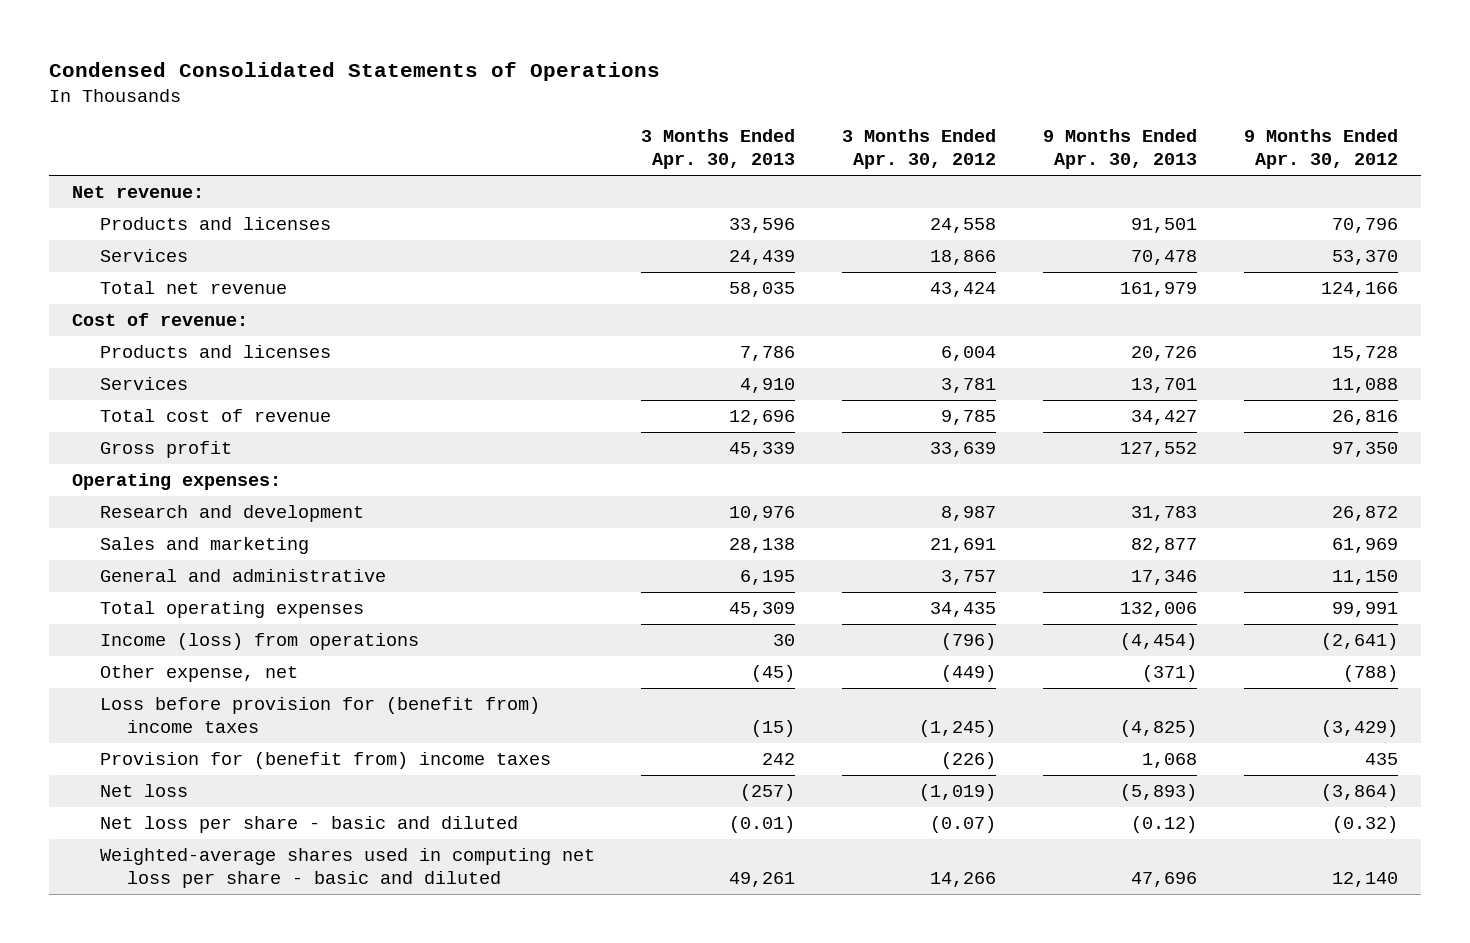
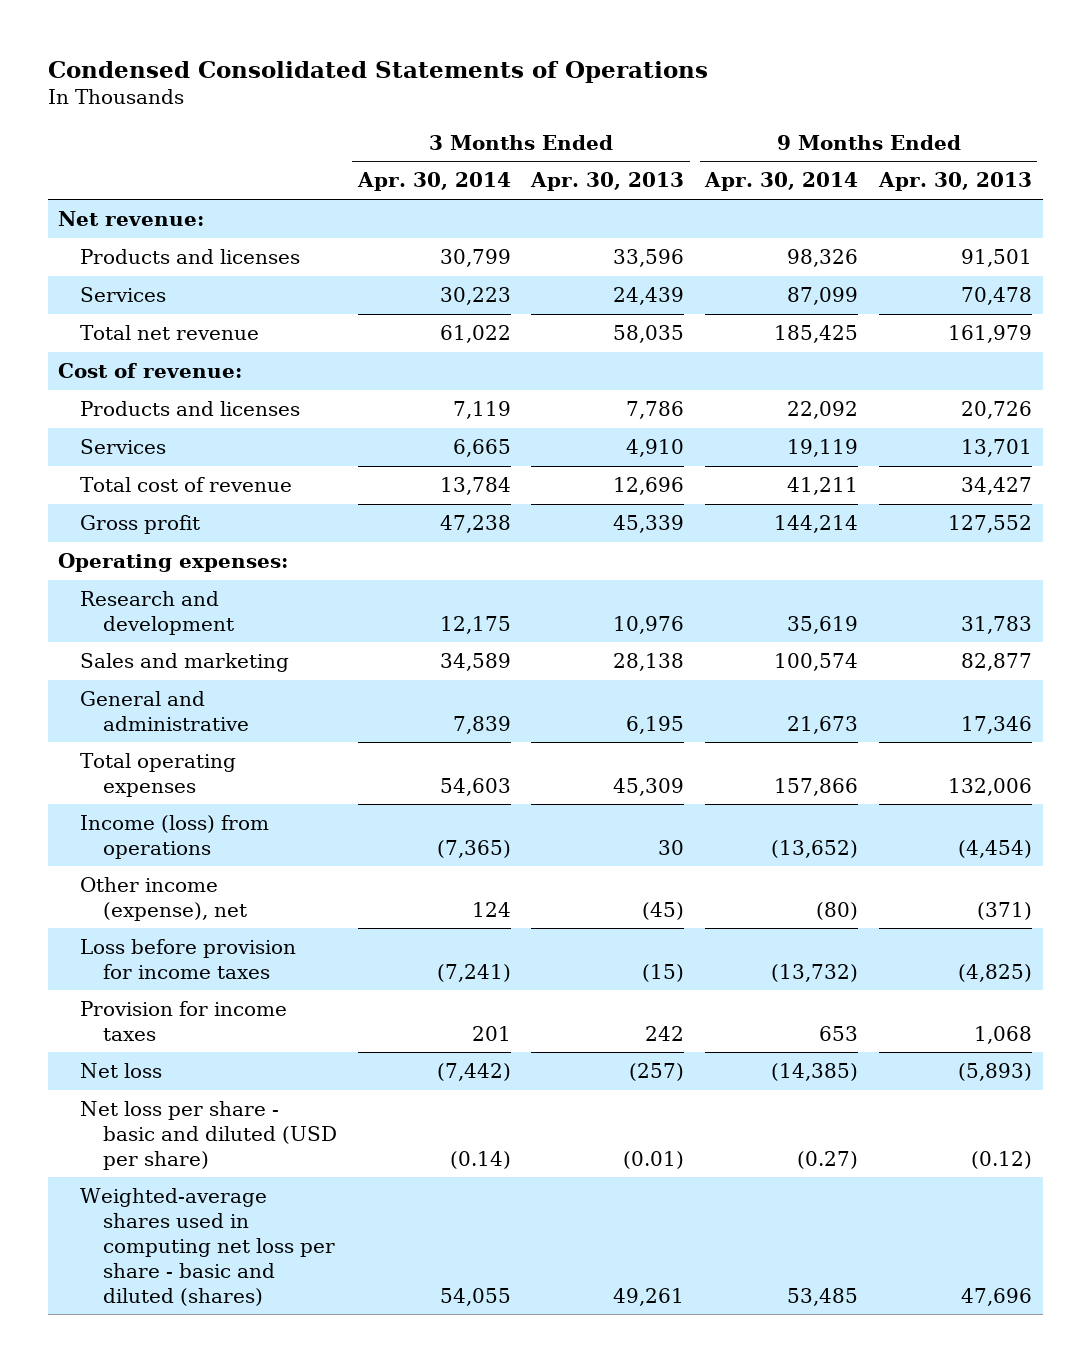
[842,129,997,170] 3 Months Ended Apr. 30, 2012 -> none
[1243,129,1398,170] 9 Months Ended Apr. 30, 2012 -> none
none -> [356,172,511,192] Apr. 30, 2014
none -> [704,172,859,192] Apr. 30, 2014
[99,664,298,682] Other expense, net -> [80,876,247,921] Other income (expense), net
[99,696,540,734] Loss before provision for (benefit from) income taxes -> [80,938,297,979] Loss before provision for income taxes
[99,751,551,769] Provision for (benefit from) income taxes -> [80,1000,288,1041] Provision for income taxes
[99,815,518,833] Net loss per share - basic and diluted -> [80,1100,337,1170] Net loss per share - basic and diluted (USD per share)
[99,847,595,889] Weighted-average shares used in computing net loss per share - basic and diluted -> [80,1187,335,1306] Weighted-average shares used in computing net loss per share - basic and diluted (shares)

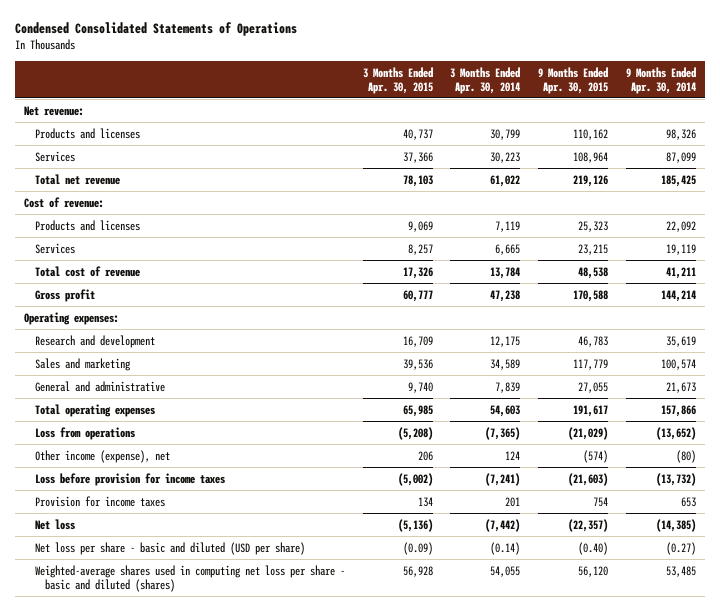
[530,172,685,192] Apr. 30, 2013 -> none
[878,172,1033,192] Apr. 30, 2013 -> none
none -> [362,66,433,94] 3 Months Ended Apr. 30, 2015
none -> [538,66,609,94] 9 Months Ended Apr. 30, 2015
[80,814,270,859] Income (loss) from operations -> [34,426,135,440] Loss from operations

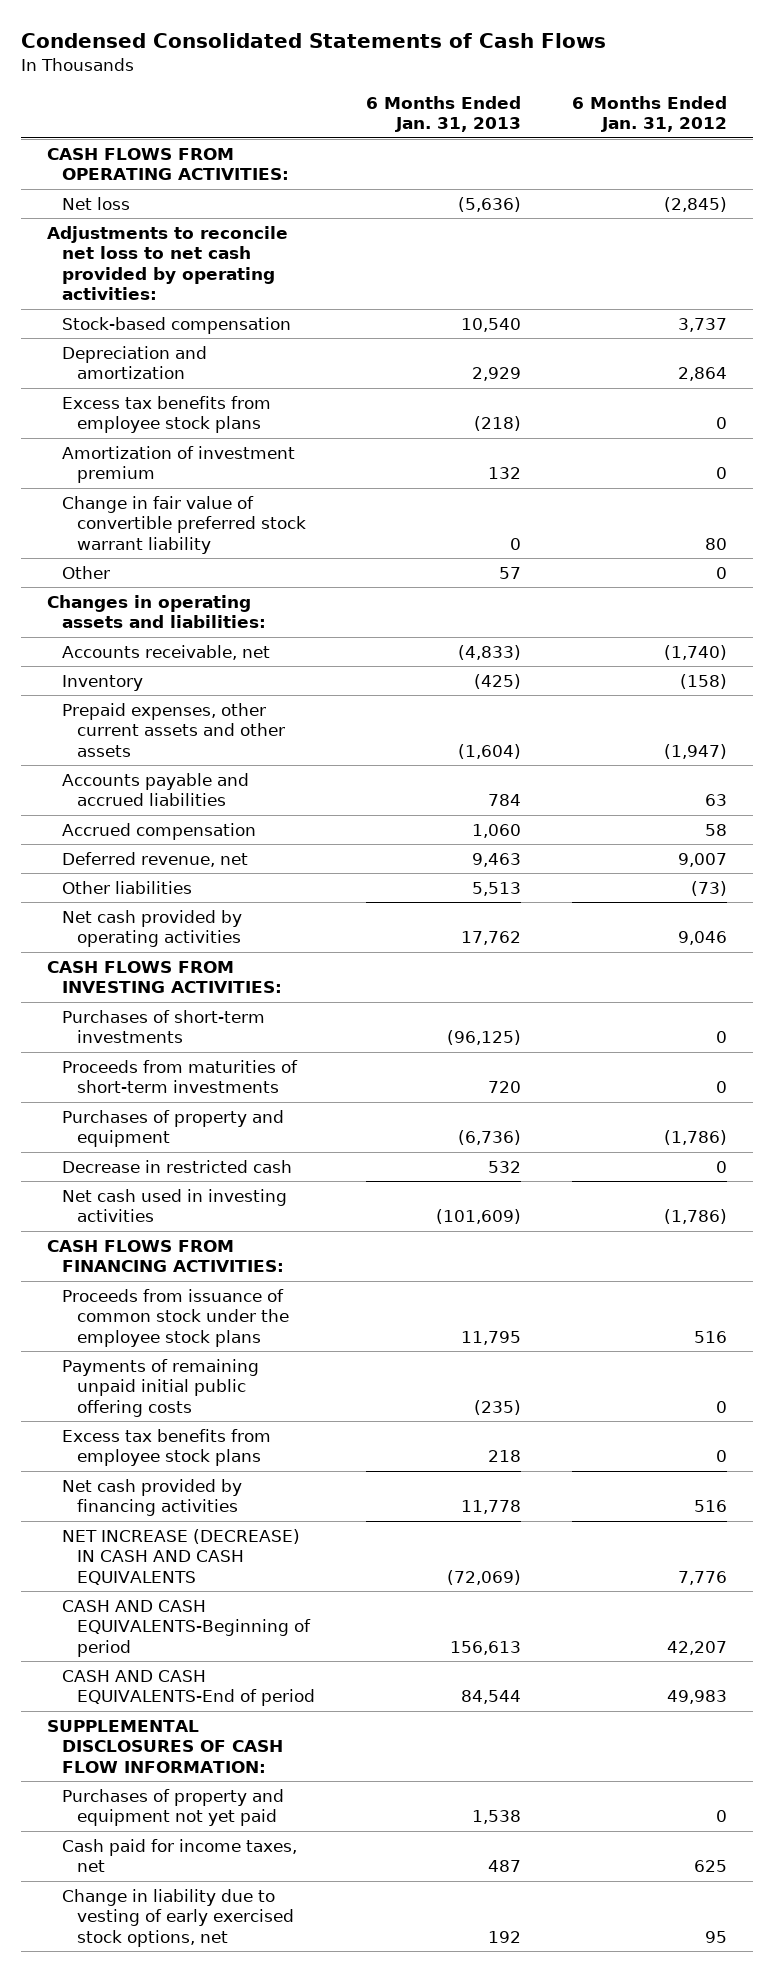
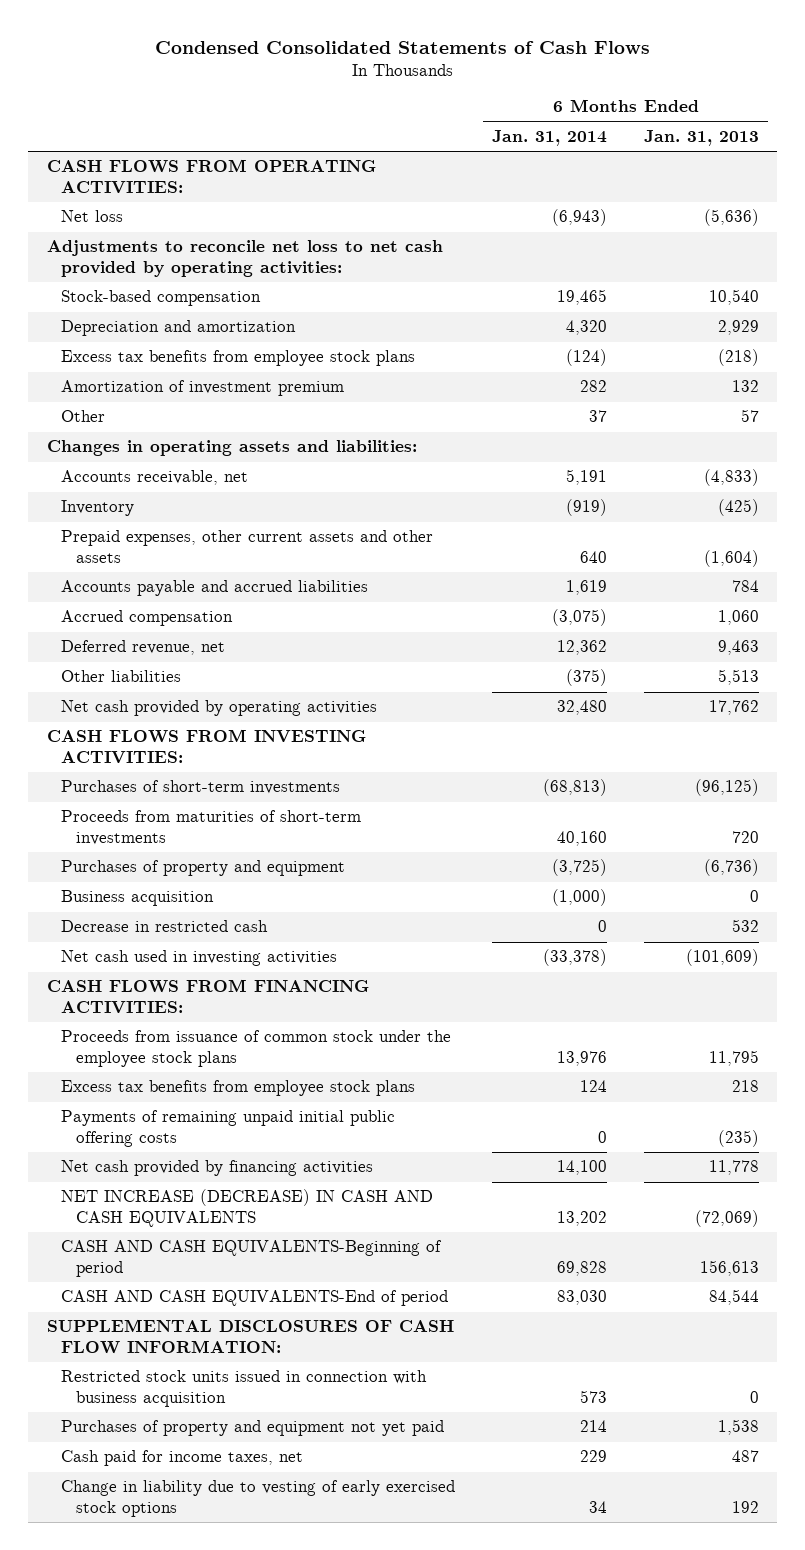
[572,95,728,133] 6 Months Ended Jan. 31, 2012 -> none
none -> [492,130,608,147] Jan. 31, 2014
[61,495,307,554] Change in fair value of convertible preferred stock warrant liability -> none
none -> [61,890,215,907] Business acquisition
[61,1358,259,1417] Payments of remaining unpaid initial public offering costs -> [61,1110,396,1147] Payments of remaining unpaid initial public offering costs
none -> [61,1370,428,1407] Restricted stock units issued in connection with business acquisition
[61,1888,295,1947] Change in liability due to vesting of early exercised stock options, net -> [61,1480,456,1517] Change in liability due to vesting of early exercised stock options

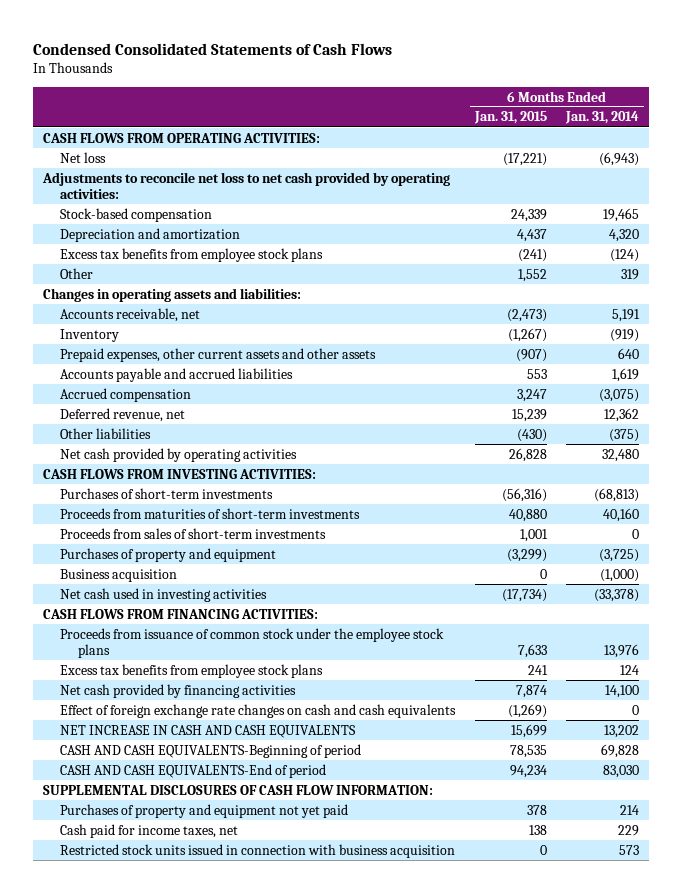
[643,130,759,147] Jan. 31, 2013 -> none
none -> [473,111,547,125] Jan. 31, 2015
[61,380,345,397] Amortization of investment premium -> none
[589,410,608,423] 37 -> [621,268,640,280] 319
none -> [60,527,327,539] Proceeds from sales of short-term investments
[61,920,269,933] Decrease in restricted cash -> none
[61,1110,396,1147] Payments of remaining unpaid initial public offering costs -> none
none -> [60,703,457,718] Effect of foreign exchange rate changes on cash and cash equivalents
[61,1189,434,1227] NET INCREASE (DECREASE) IN CASH AND CASH EQUIVALENTS -> [60,724,357,738] NET INCREASE IN CASH AND CASH EQUIVALENTS
[61,1480,456,1517] Change in liability due to vesting of early exercised stock options -> none
[61,1370,428,1407] Restricted stock units issued in connection with business acquisition -> [60,843,456,858] Restricted stock units issued in connection with business acquisition

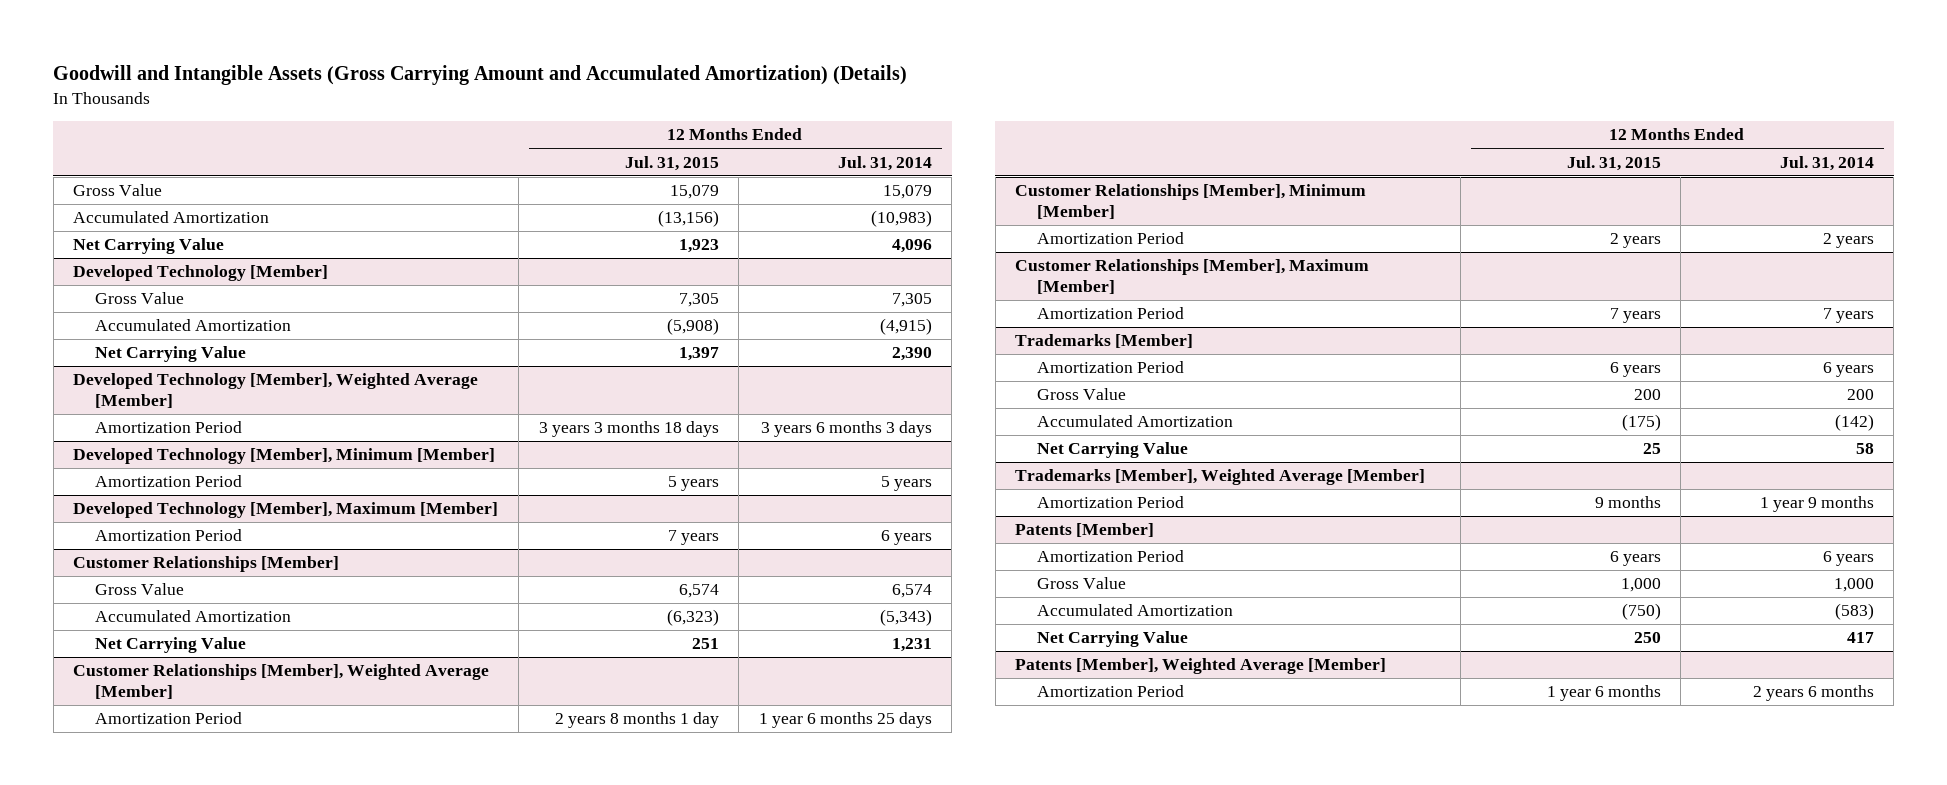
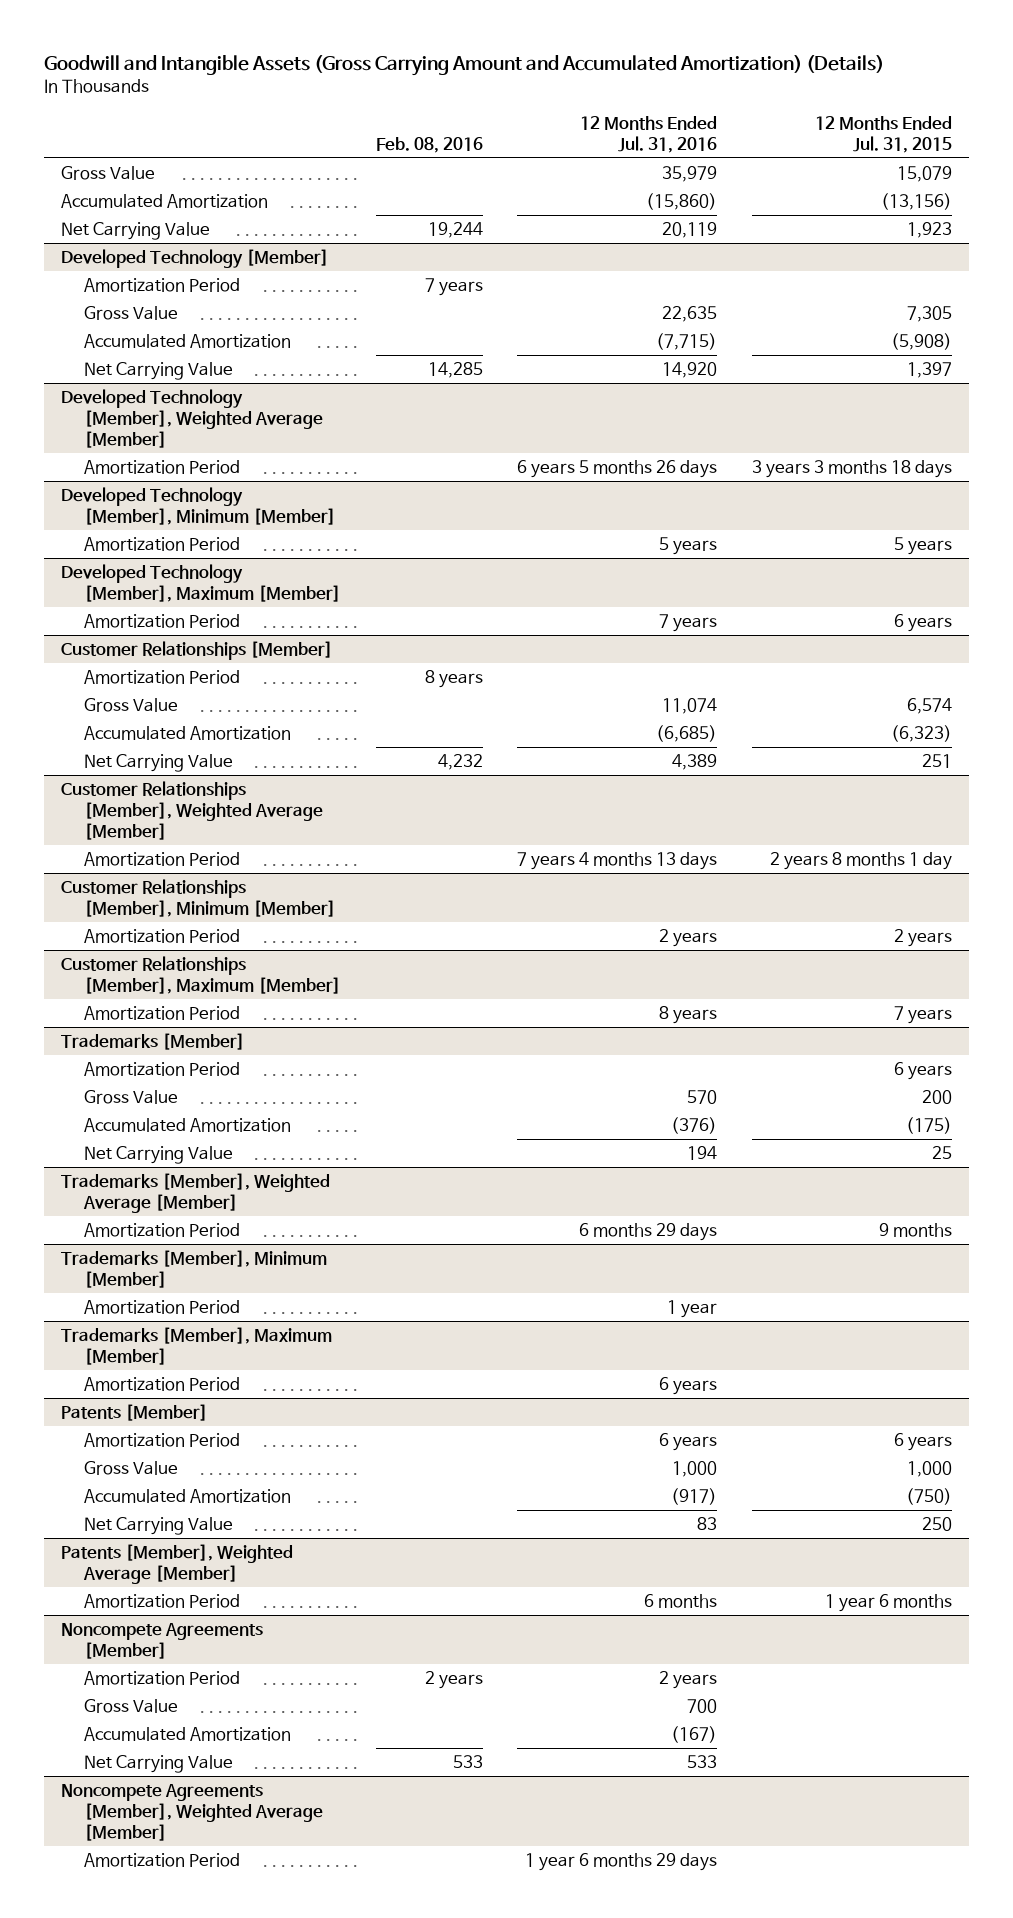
[837,155,932,171] Jul. 31, 2014 -> none
none -> [375,137,483,154] Feb. 08, 2016
none -> [580,115,718,154] 12 Months Ended Jul. 31, 2016
none -> [83,277,240,292] Amortization Period
[667,530,719,546] 7 years -> [893,613,952,632] 6 years
none -> [83,669,240,684] Amortization Period
none -> [61,1249,328,1289] Trademarks [Member], Minimum [Member]
none -> [83,1299,240,1314] Amortization Period
none -> [61,1326,333,1366] Trademarks [Member], Maximum [Member]
none -> [83,1376,240,1391] Amortization Period
none -> [61,1622,264,1660] Noncompete Agreements [Member]
none -> [83,1670,240,1685] Amortization Period
none -> [83,1698,178,1713] Gross Value
none -> [83,1726,291,1741] Accumulated Amortization
none -> [83,1754,233,1773] Net Carrying Value
none -> [61,1783,323,1842] Noncompete Agreements [Member], Weighted Average [Member]
none -> [83,1852,240,1867] Amortization Period

